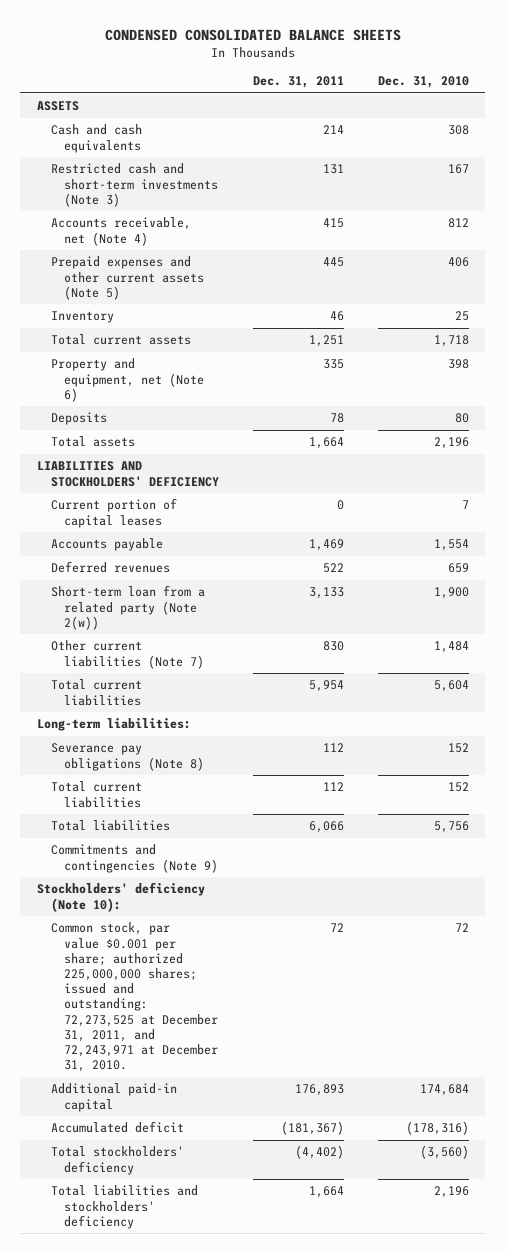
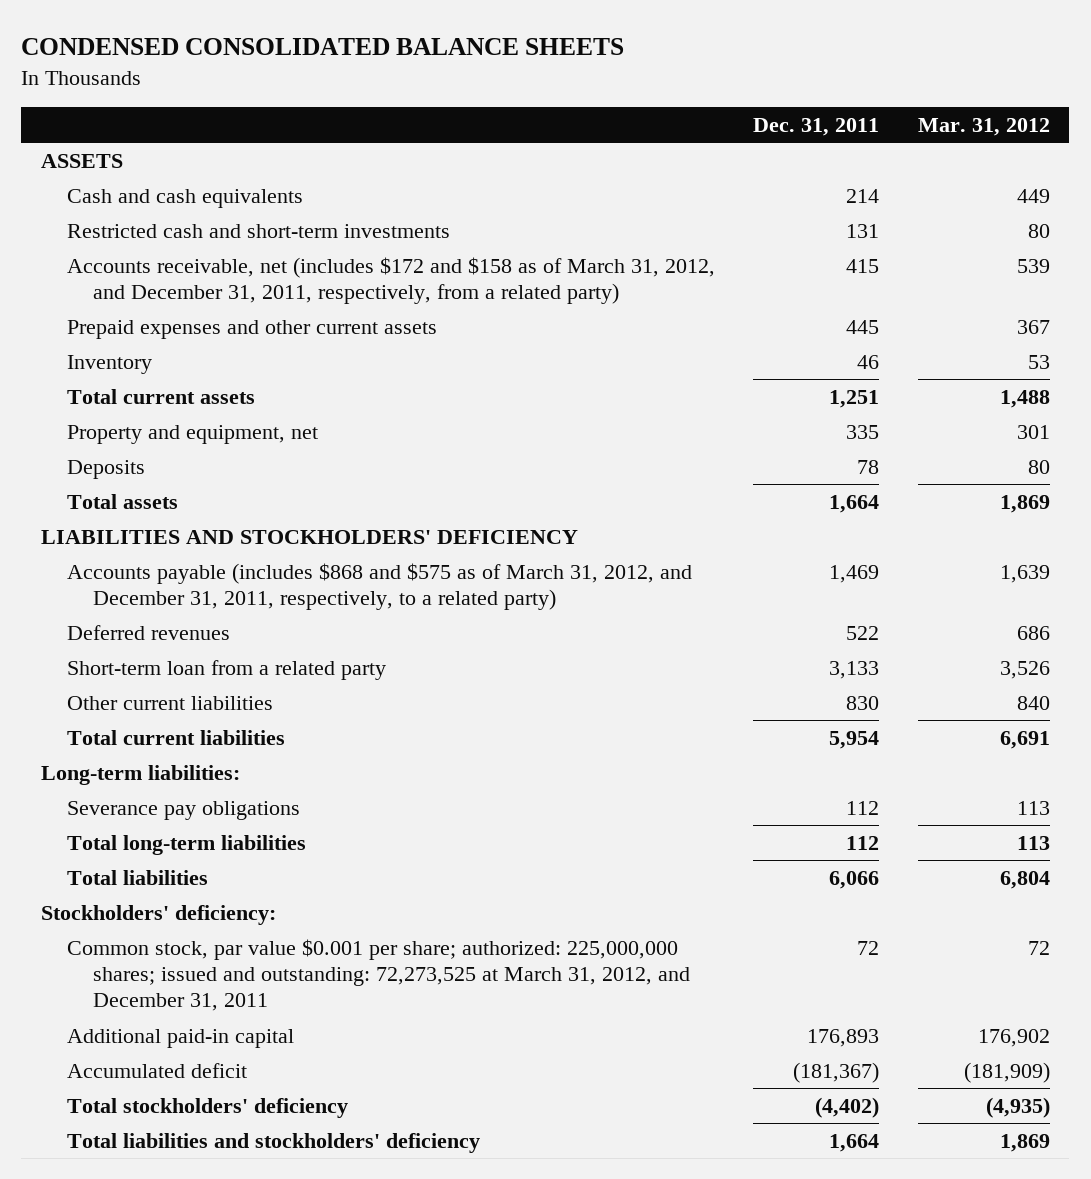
[377,76,469,89] Dec. 31, 2010 -> none
none -> [918,117,1051,136] Mar. 31, 2012
[50,163,219,207] Restricted cash and short-term investments (Note 3) -> [66,223,450,238] Restricted cash and short-term investments
[50,217,191,246] Accounts receivable, net (Note 4) -> [66,256,715,304] Accounts receivable, net (includes $172 and $158 as of March 31, 2012, and December 31, 2011, respectively, from a related party)
[50,256,205,300] Prepaid expenses and other current assets (Note 5) -> [66,319,437,339] Prepaid expenses and other current assets
[50,358,205,402] Property and equipment, net (Note 6) -> [66,424,318,444] Property and equipment, net
[50,498,177,528] Current portion of capital leases -> none
[50,538,163,552] Accounts payable -> [66,562,692,610] Accounts payable (includes $868 and $575 as of March 31, 2012, and December 31, 2011, respectively, to a related party)
[50,585,205,630] Short-term loan from a related party (Note 2(w)) -> [66,659,386,680] Short-term loan from a related party
[50,640,205,669] Other current liabilities (Note 7) -> [66,695,273,710] Other current liabilities
[50,743,205,771] Severance pay obligations (Note 8) -> [66,800,300,820] Severance pay obligations
[50,781,142,808] Total current liabilities -> [66,834,306,855] Total long-term liabilities
[50,844,219,873] Commitments and contingencies (Note 9) -> none
[37,882,206,912] Stockholders' deficiency (Note 10): -> [40,904,276,925] Stockholders' deficiency:
[50,922,219,1073] Common stock, par value $0.001 per share; authorized 225,000,000 shares; issued and outstanding: 72,273,525 at December 31, 2011, and 72,243,971 at December 31, 2010. -> [66,938,691,1012] Common stock, par value $0.001 per share; authorized: 225,000,000 shares; issued and outstanding: 72,273,525 at March 31, 2012, and December 31, 2011

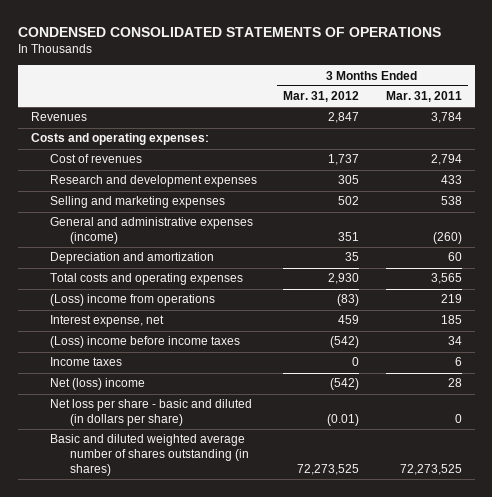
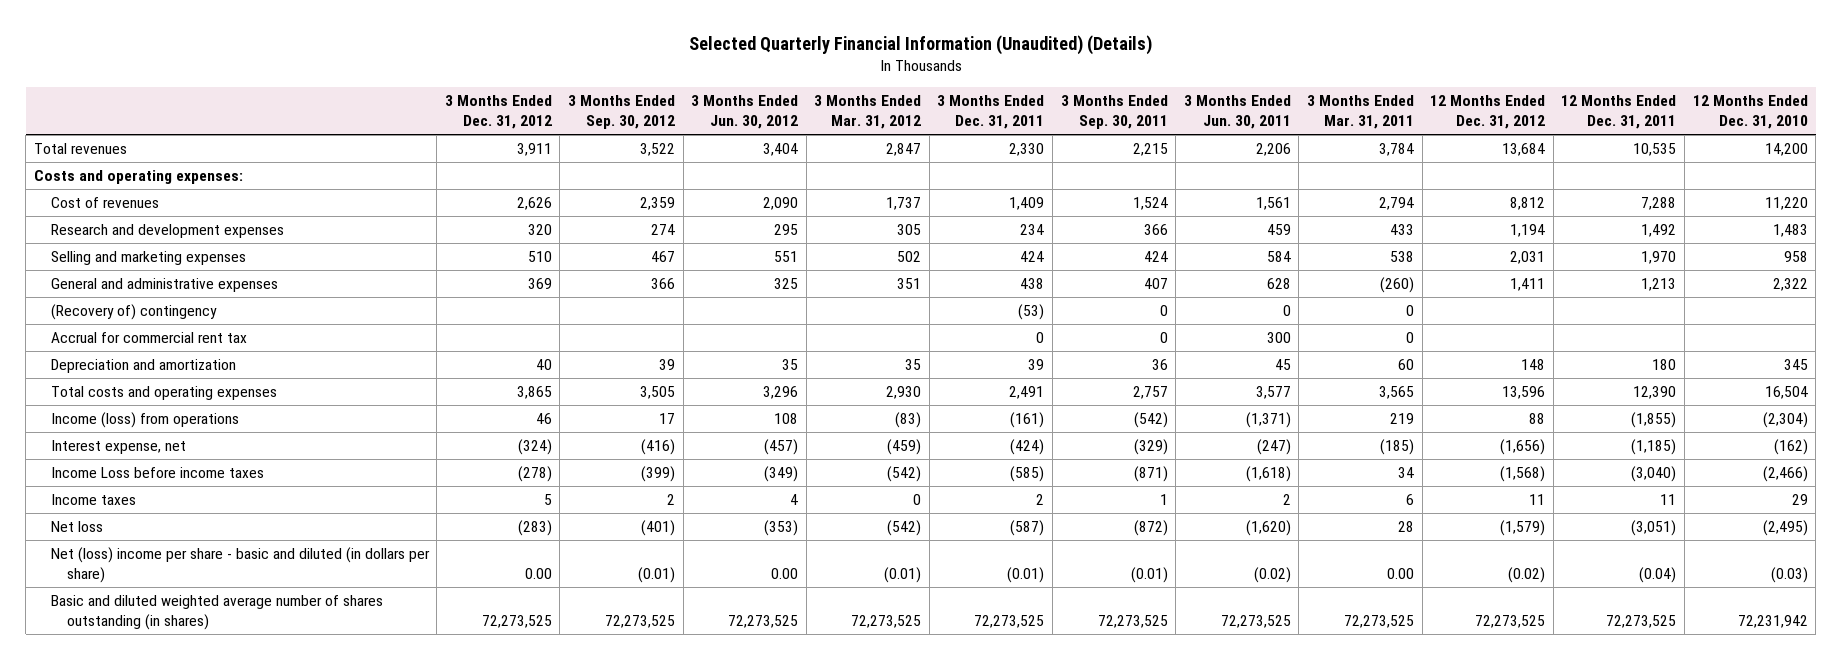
[17,26,441,37] CONDENSED CONSOLIDATED STATEMENTS OF OPERATIONS -> [688,35,1152,56] Selected Quarterly Financial Information (Unaudited) (Details)
none -> [444,95,552,130] 3 Months Ended Dec. 31, 2012
none -> [567,95,675,130] 3 Months Ended Sep. 30, 2012
none -> [691,95,799,130] 3 Months Ended Jun. 30, 2012
none -> [937,95,1045,130] 3 Months Ended Dec. 31, 2011
none -> [1060,95,1168,130] 3 Months Ended Sep. 30, 2011
none -> [1183,95,1291,130] 3 Months Ended Jun. 30, 2011
none -> [1430,95,1546,130] 12 Months Ended Dec. 31, 2012
none -> [1561,95,1677,130] 12 Months Ended Dec. 31, 2011
none -> [1692,95,1808,130] 12 Months Ended Dec. 31, 2010
[30,112,87,122] Revenues -> [33,143,127,155] Total revenues
[50,217,254,245] General and administrative expenses (income) -> [50,278,278,293] General and administrative expenses
none -> [50,304,217,321] (Recovery of) contingency
none -> [50,332,247,344] Accrual for commercial rent tax
[50,294,216,307] (Loss) income from operations -> [50,412,239,429] Income (loss) from operations
[338,315,360,325] 459 -> [887,439,922,456] (459)
[440,315,462,325] 185 -> [1379,439,1414,456] (185)
[50,336,241,349] (Loss) income before income taxes -> [50,467,264,479] Income Loss before income taxes
[50,378,146,391] Net (loss) income -> [50,521,103,533] Net loss
[50,399,253,427] Net loss per share - basic and diluted (in dollars per share) -> [50,547,430,583] Net (loss) income per share - basic and diluted (in dollars per share)
[454,414,462,424] 0 -> [1386,567,1414,579] 0.00

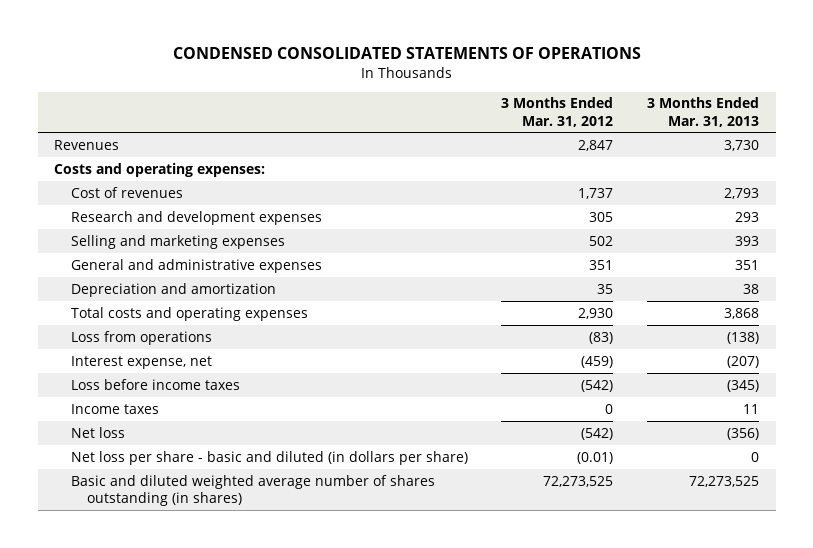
[688,35,1152,56] Selected Quarterly Financial Information (Unaudited) (Details) -> [172,47,641,60] CONDENSED CONSOLIDATED STATEMENTS OF OPERATIONS
[444,95,552,130] 3 Months Ended Dec. 31, 2012 -> none
[567,95,675,130] 3 Months Ended Sep. 30, 2012 -> none
[691,95,799,130] 3 Months Ended Jun. 30, 2012 -> none
[937,95,1045,130] 3 Months Ended Dec. 31, 2011 -> none
[1060,95,1168,130] 3 Months Ended Sep. 30, 2011 -> none
[1183,95,1291,130] 3 Months Ended Jun. 30, 2011 -> none
[1306,95,1414,130] 3 Months Ended Mar. 31, 2011 -> none
[1430,95,1546,130] 12 Months Ended Dec. 31, 2012 -> none
[1561,95,1677,130] 12 Months Ended Dec. 31, 2011 -> none
[1692,95,1808,130] 12 Months Ended Dec. 31, 2010 -> none
none -> [646,97,759,127] 3 Months Ended Mar. 31, 2013
[33,143,127,155] Total revenues -> [54,139,120,150] Revenues
[50,304,217,321] (Recovery of) contingency -> none
[50,332,247,344] Accrual for commercial rent tax -> none
[50,412,239,429] Income (loss) from operations -> [70,330,212,345] Loss from operations
[50,467,264,479] Income Loss before income taxes -> [70,378,240,390] Loss before income taxes
[50,547,430,583] Net (loss) income per share - basic and diluted (in dollars per share) -> [70,450,468,465] Net loss per share - basic and diluted (in dollars per share)

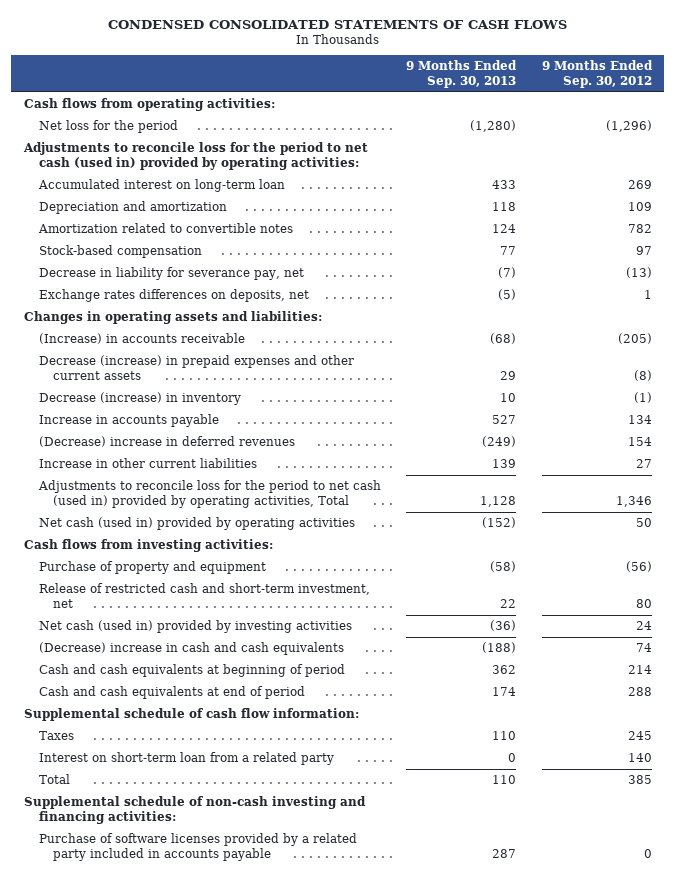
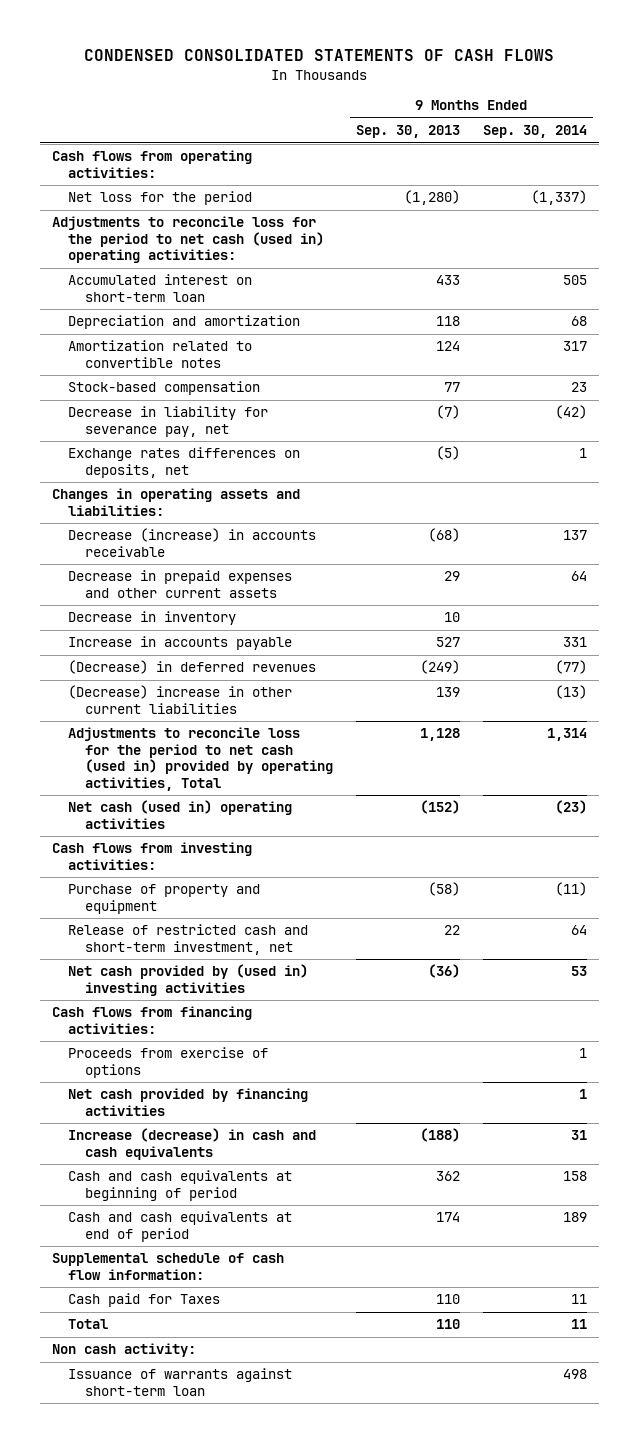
[541,60,653,88] 9 Months Ended Sep. 30, 2012 -> none
none -> [483,125,588,139] Sep. 30, 2014
[22,142,368,170] Adjustments to reconcile loss for the period to net cash (used in) provided by operating activities: -> [51,216,325,264] Adjustments to reconcile loss for the period to net cash (used in) operating activities:
[37,179,285,193] Accumulated interest on long-term loan -> [68,274,253,302] Accumulated interest on short-term loan
[38,333,245,345] (Increase) in accounts receivable -> [68,528,317,557] Decrease (increase) in accounts receivable
[38,355,354,380] Decrease (increase) in prepaid expenses and other current assets -> [68,570,293,598] Decrease in prepaid expenses and other current assets
[38,392,241,406] Decrease (increase) in inventory -> [68,611,237,626] Decrease in inventory
[38,436,295,448] (Decrease) increase in deferred revenues -> [68,660,317,675] (Decrease) in deferred revenues
[38,458,257,469] Increase in other current liabilities -> [68,685,293,714] (Decrease) increase in other current liabilities
[38,517,355,531] Net cash (used in) provided by operating activities -> [68,800,293,829] Net cash (used in) operating activities
[38,620,352,634] Net cash (used in) provided by investing activities -> [68,964,309,996] Net cash provided by (used in) investing activities
none -> [51,1006,252,1034] Cash flows from financing activities:
none -> [68,1047,269,1078] Proceeds from exercise of options
none -> [68,1088,309,1116] Net cash provided by financing activities
[38,642,344,656] (Decrease) increase in cash and cash equivalents -> [68,1128,317,1160] Increase (decrease) in cash and cash equivalents
[38,752,334,766] Interest on short-term loan from a related party -> none
[38,731,74,741] Taxes -> [68,1293,221,1308] Cash paid for Taxes
[23,796,366,824] Supplemental schedule of non-cash investing and financing activities: -> none
[38,833,357,861] Purchase of software licenses provided by a related party included in accounts payable -> none
none -> [51,1343,196,1358] Non cash activity:
none -> [68,1368,293,1396] Issuance of warrants against short-term loan

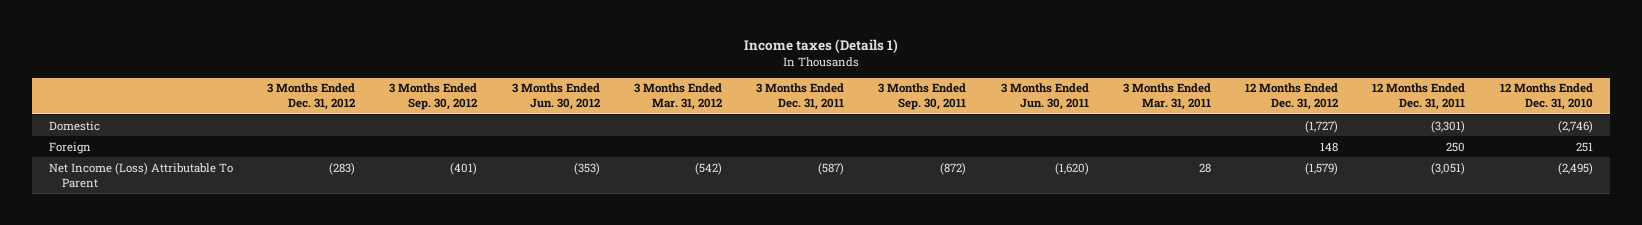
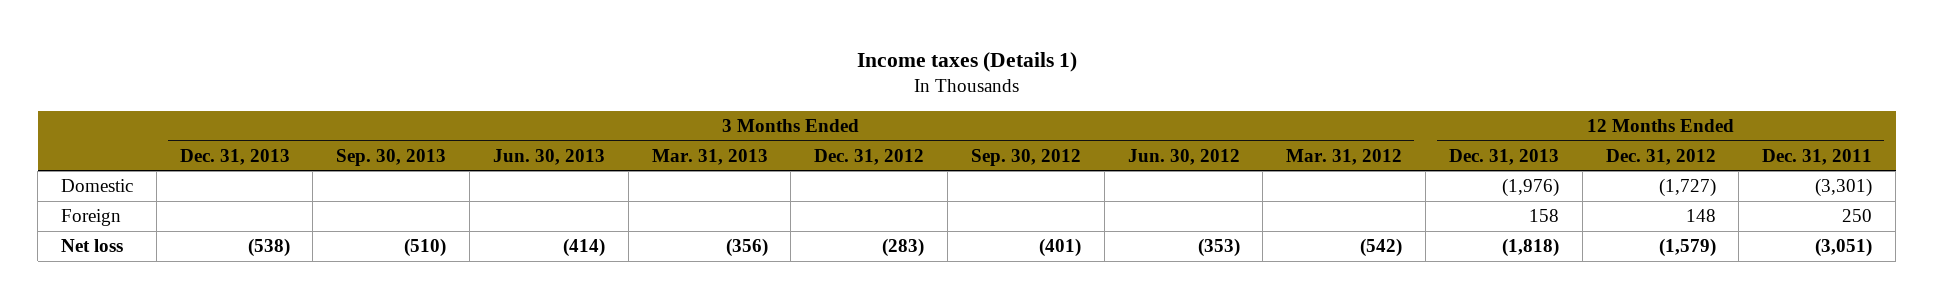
[756,83,845,111] 3 Months Ended Dec. 31, 2011 -> none
[878,83,967,111] 3 Months Ended Sep. 30, 2011 -> none
[1000,83,1089,111] 3 Months Ended Jun. 30, 2011 -> none
[1122,83,1211,111] 3 Months Ended Mar. 31, 2011 -> none
[1499,83,1593,111] 12 Months Ended Dec. 31, 2010 -> none
none -> [179,148,290,165] Dec. 31, 2013
none -> [336,148,447,166] Sep. 30, 2013
none -> [492,148,605,165] Jun. 30, 2013
none -> [651,148,768,165] Mar. 31, 2013
none -> [1448,148,1559,165] Dec. 31, 2013
[48,161,233,188] Net Income (Loss) Attributable To Parent -> [61,238,124,252] Net loss

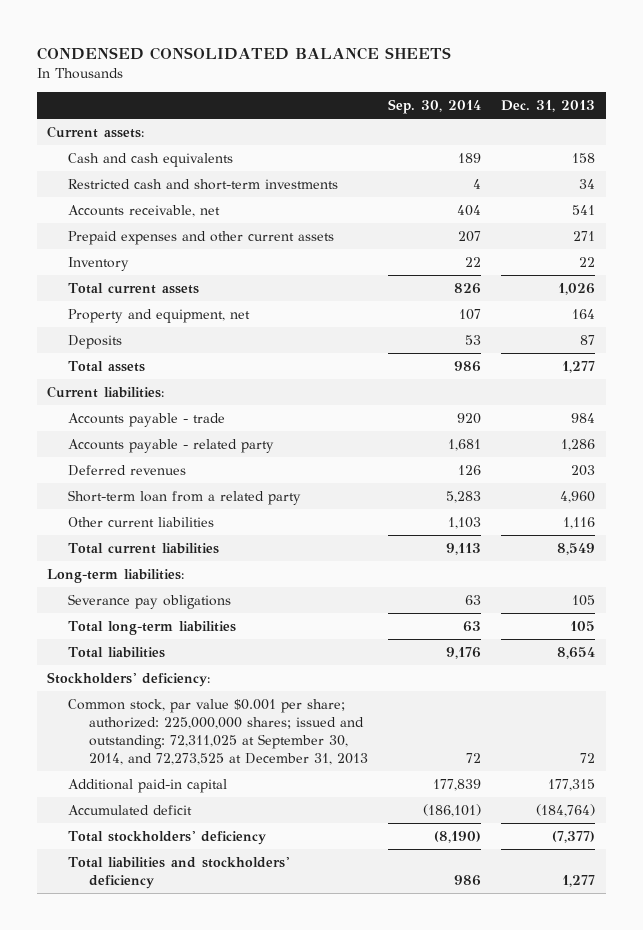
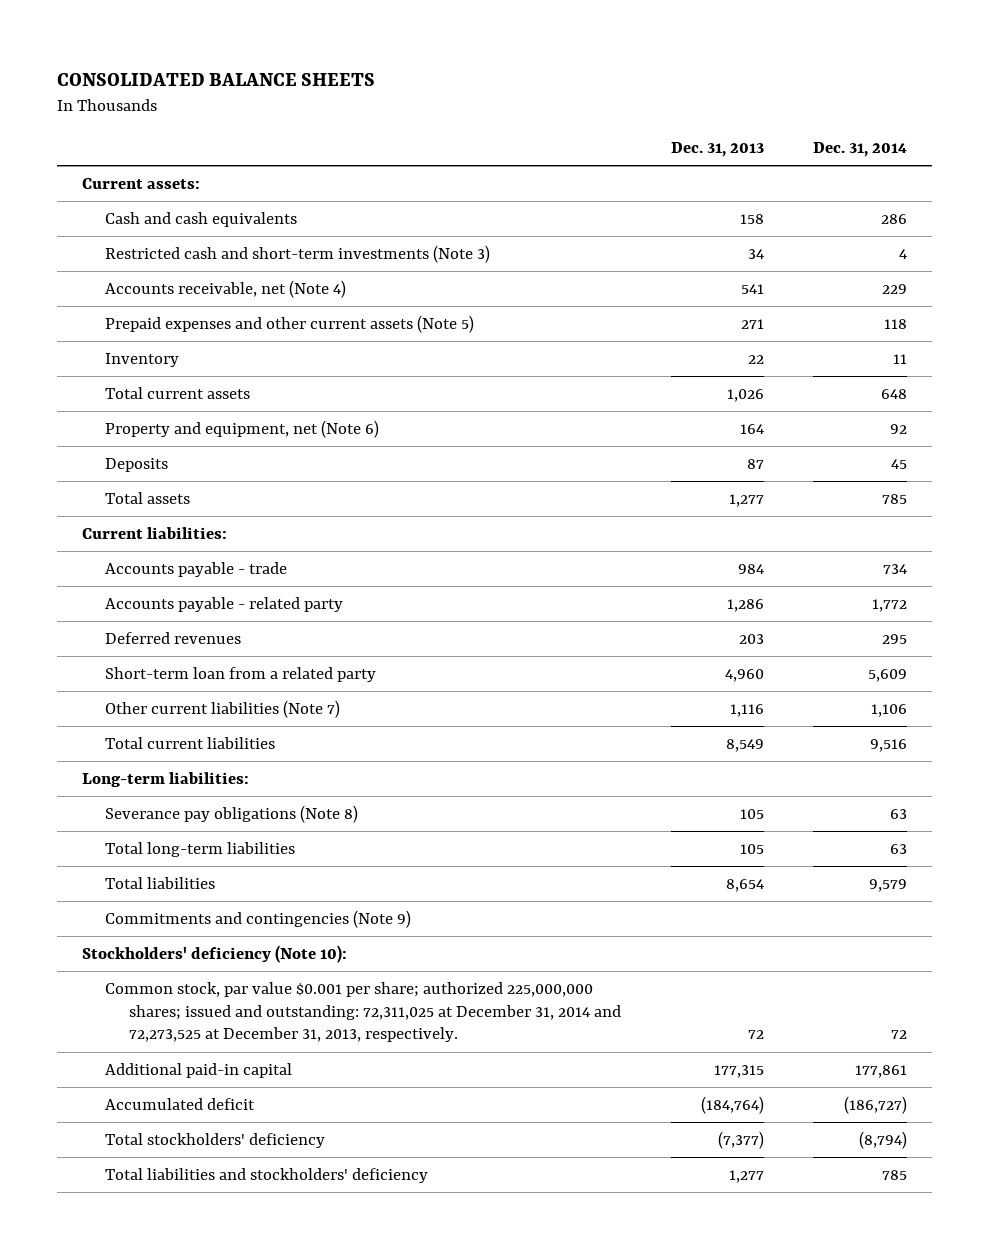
[37,47,452,61] CONDENSED CONSOLIDATED BALANCE SHEETS -> [56,72,375,86] CONSOLIDATED BALANCE SHEETS
[387,99,481,115] Sep. 30, 2014 -> none
none -> [813,141,908,157] Dec. 31, 2014
[67,178,338,190] Restricted cash and short-term investments -> [105,245,491,264] Restricted cash and short-term investments (Note 3)
[67,204,220,217] Accounts receivable, net -> [105,280,347,299] Accounts receivable, net (Note 4)
[67,230,334,245] Prepaid expenses and other current assets -> [105,315,475,334] Prepaid expenses and other current assets (Note 5)
[67,308,250,323] Property and equipment, net -> [105,420,380,439] Property and equipment, net (Note 6)
[67,516,214,527] Other current liabilities -> [105,700,341,719] Other current liabilities (Note 7)
[67,593,231,609] Severance pay obligations -> [105,805,359,824] Severance pay obligations (Note 8)
none -> [105,910,412,929] Commitments and contingencies (Note 9)
[47,671,211,687] Stockholders' deficiency: -> [81,945,347,964] Stockholders' deficiency (Note 10):
[67,698,368,765] Common stock, par value $0.001 per share; authorized: 225,000,000 shares; issued and outstanding: 72,311,025 at September 30, 2014, and 72,273,525 at December 31, 2013 -> [105,982,621,1043] Common stock, par value $0.001 per share; authorized 225,000,000 shares; issued and outstanding: 72,311,025 at December 31, 2014 and 72,273,525 at December 31, 2013, respectively.

